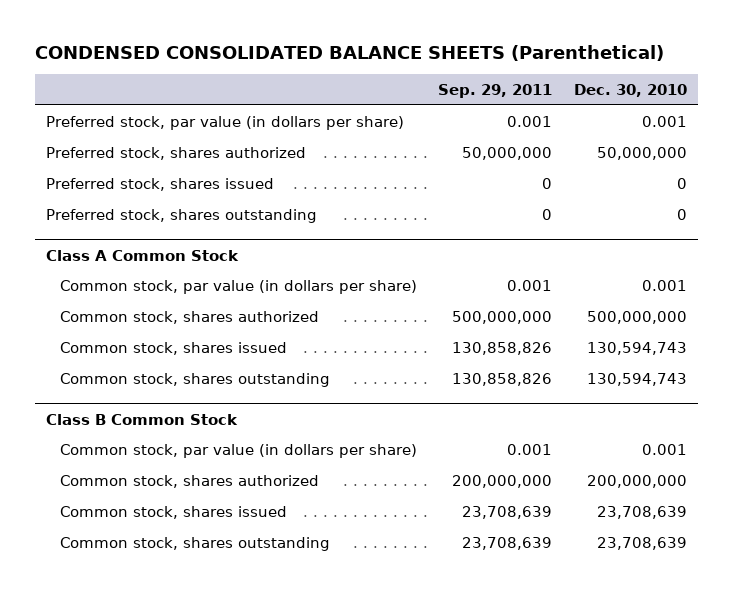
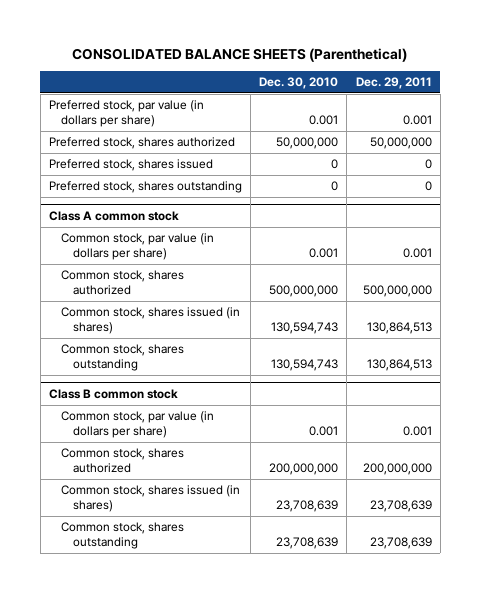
[35,44,665,61] CONDENSED CONSOLIDATED BALANCE SHEETS (Parenthetical) -> [72,47,408,62] CONSOLIDATED BALANCE SHEETS (Parenthetical)
[438,83,553,98] Sep. 29, 2011 -> none
none -> [355,76,432,89] Dec. 29, 2011
[46,249,240,261] Class A Common Stock -> [48,210,179,221] Class A common stock
[59,341,287,355] Common stock, shares issued -> [60,307,240,335] Common stock, shares issued (in shares)
[46,413,239,425] Class B Common Stock -> [48,388,178,399] Class B common stock
[59,505,287,519] Common stock, shares issued -> [60,485,240,513] Common stock, shares issued (in shares)

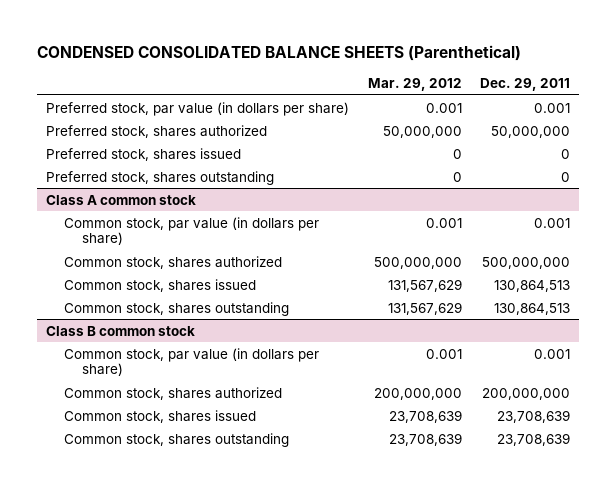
[72,47,408,62] CONSOLIDATED BALANCE SHEETS (Parenthetical) -> [37,45,522,62] CONDENSED CONSOLIDATED BALANCE SHEETS (Parenthetical)
[259,76,339,89] Dec. 30, 2010 -> none
none -> [367,78,462,92] Mar. 29, 2012
[60,307,240,335] Common stock, shares issued (in shares) -> [64,278,257,292] Common stock, shares issued
[60,485,240,513] Common stock, shares issued (in shares) -> [64,409,257,423] Common stock, shares issued

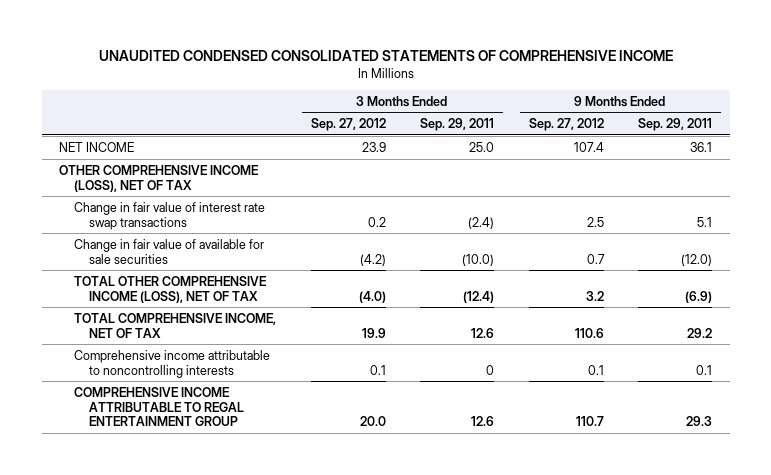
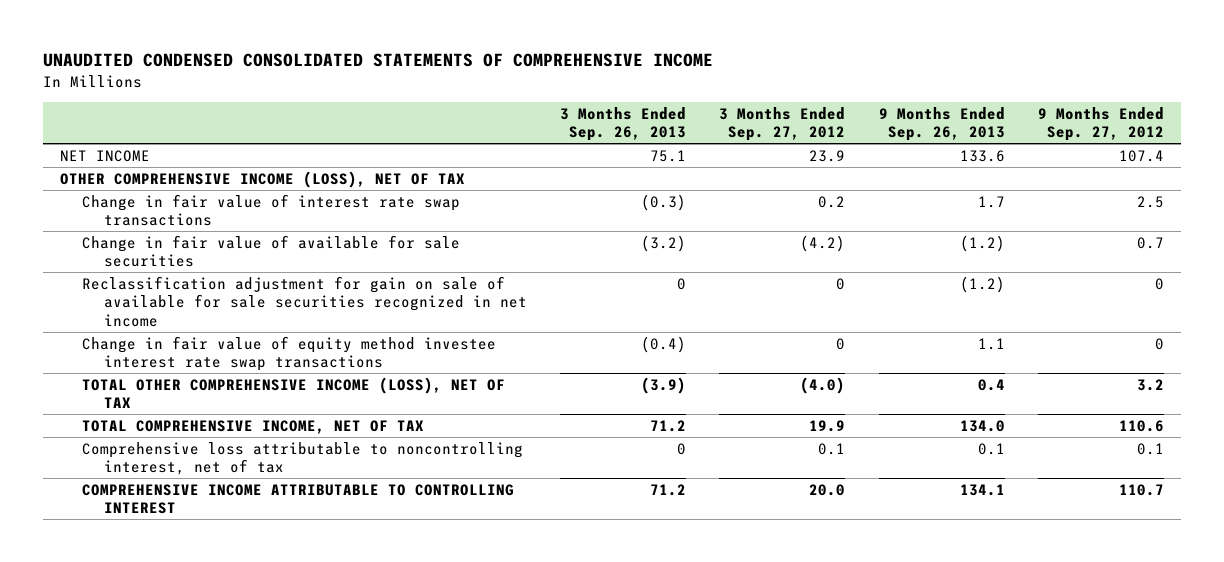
[420,118,495,132] Sep. 29, 2011 -> none
[638,118,713,132] Sep. 29, 2011 -> none
none -> [560,106,687,142] 3 Months Ended Sep. 26, 2013
none -> [878,106,1005,142] 9 Months Ended Sep. 26, 2013
none -> [81,275,527,327] Reclassification adjustment for gain on sale of available for sale securities recognized in net income
none -> [81,335,496,372] Change in fair value of equity method investee interest rate swap transactions
[73,349,270,378] Comprehensive income attributable to noncontrolling interests -> [81,441,523,476] Comprehensive loss attributable to noncontrolling interest, net of tax
[73,386,244,427] COMPREHENSIVE INCOME ATTRIBUTABLE TO REGAL ENTERTAINMENT GROUP -> [81,483,514,515] COMPREHENSIVE INCOME ATTRIBUTABLE TO CONTROLLING INTEREST

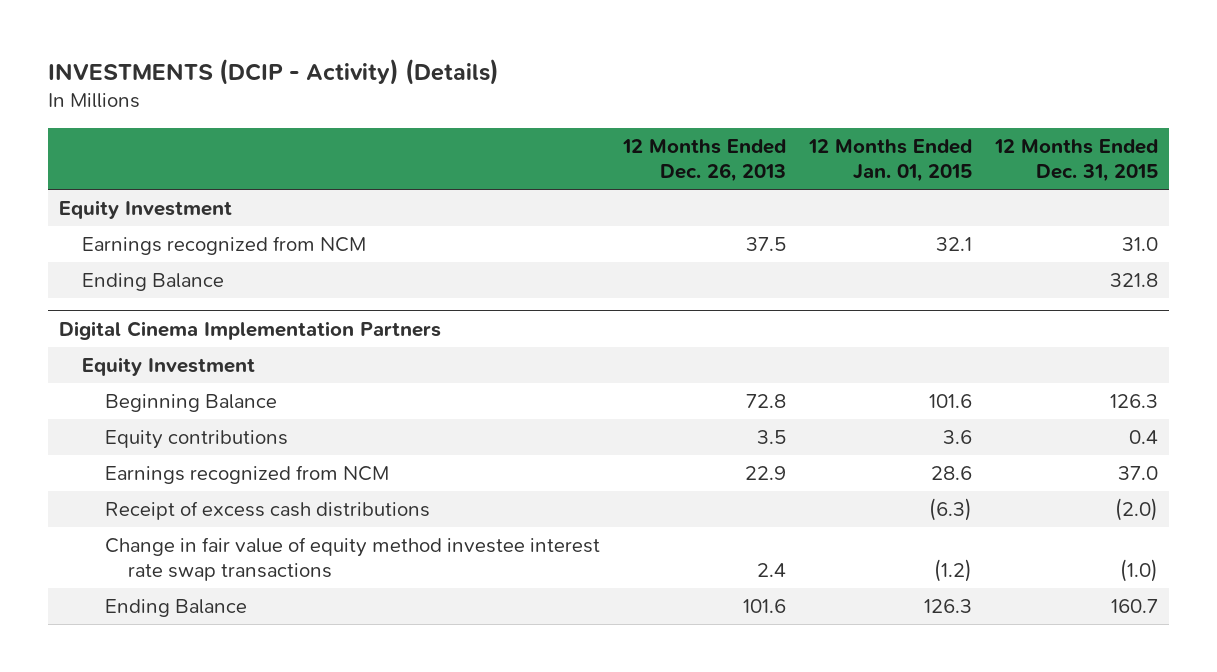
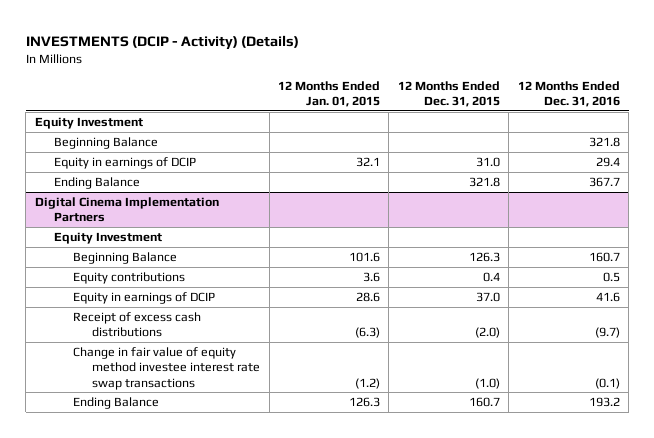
[621,139,786,182] 12 Months Ended Dec. 26, 2013 -> none
none -> [517,80,620,107] 12 Months Ended Dec. 31, 2016
none -> [53,137,158,150] Beginning Balance
[82,236,367,256] Earnings recognized from NCM -> [53,157,196,170] Equity in earnings of DCIP
[104,465,389,485] Earnings recognized from NCM -> [73,292,216,305] Equity in earnings of DCIP

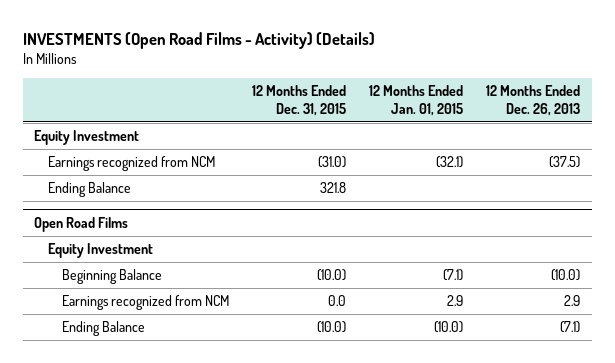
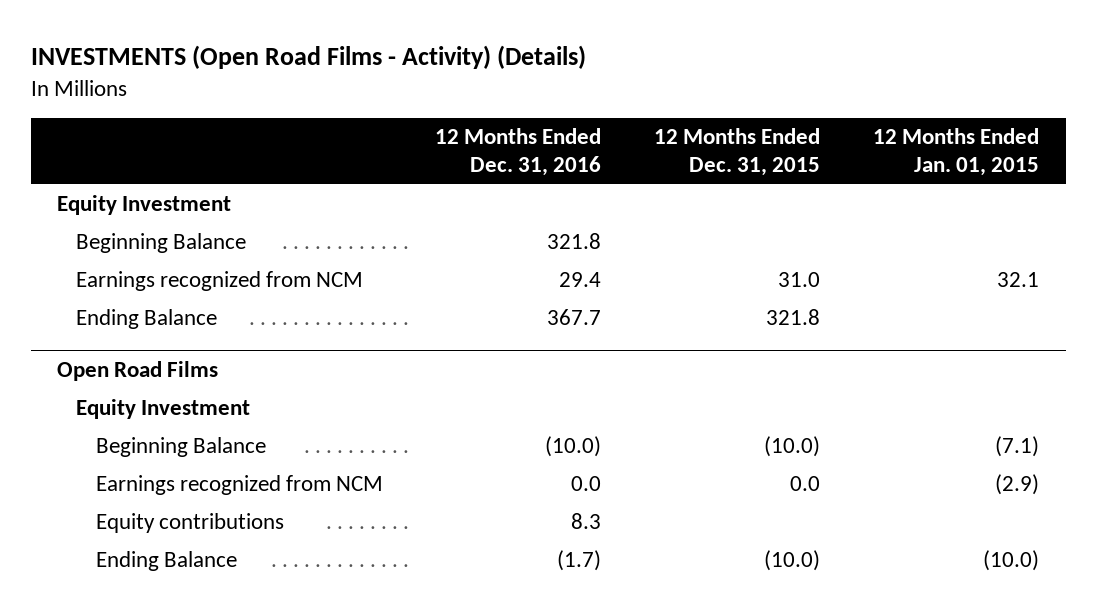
[486,85,581,116] 12 Months Ended Dec. 26, 2013 -> none
none -> [435,128,602,177] 12 Months Ended Dec. 31, 2016
none -> [76,233,247,254] Beginning Balance
[318,156,347,169] (31.0) -> [778,272,821,288] 31.0
[436,156,464,169] (32.1) -> [997,272,1040,288] 32.1
[447,295,464,307] 2.9 -> [995,474,1040,496] (2.9)
none -> [95,513,284,534] Equity contributions

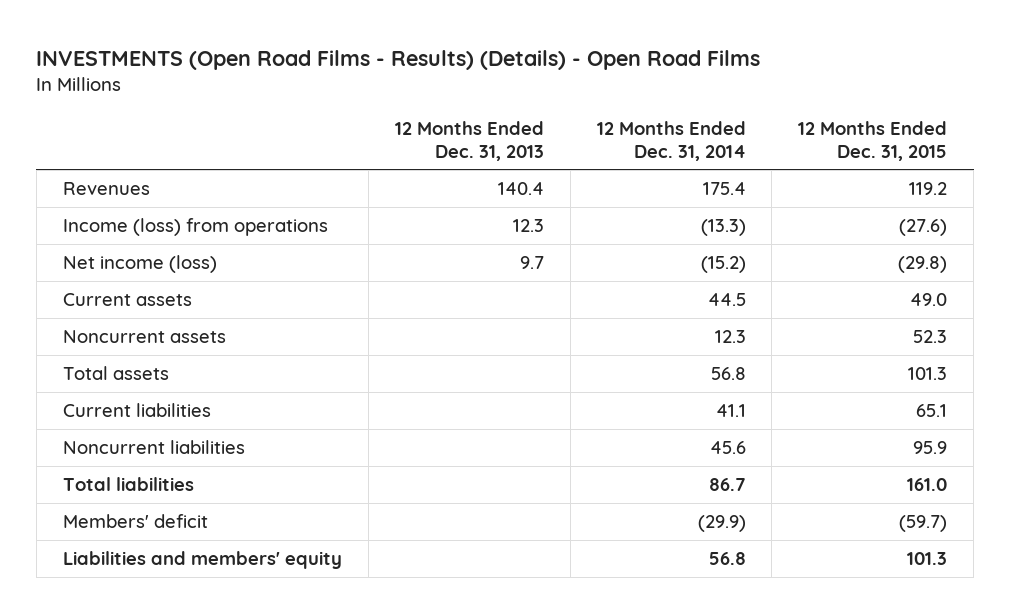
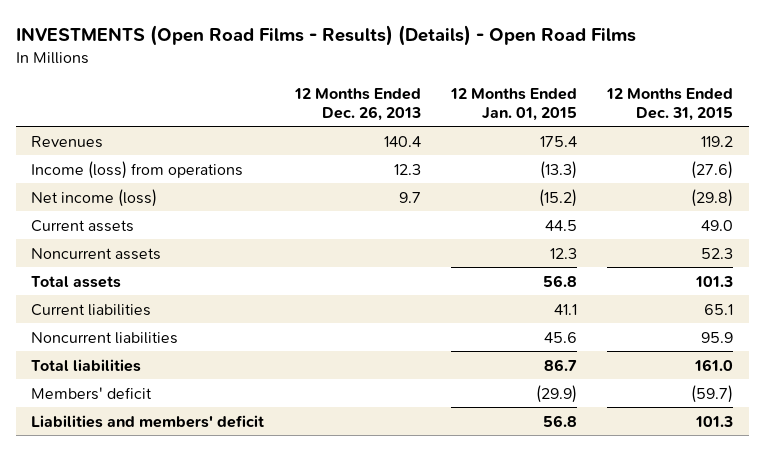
[394,120,544,161] 12 Months Ended Dec. 31, 2013 -> none
[596,120,746,161] 12 Months Ended Dec. 31, 2014 -> none
none -> [293,87,421,121] 12 Months Ended Dec. 26, 2013
none -> [450,87,578,121] 12 Months Ended Jan. 01, 2015
[62,550,342,569] Liabilities and members' equity -> [31,414,265,428] Liabilities and members' deficit

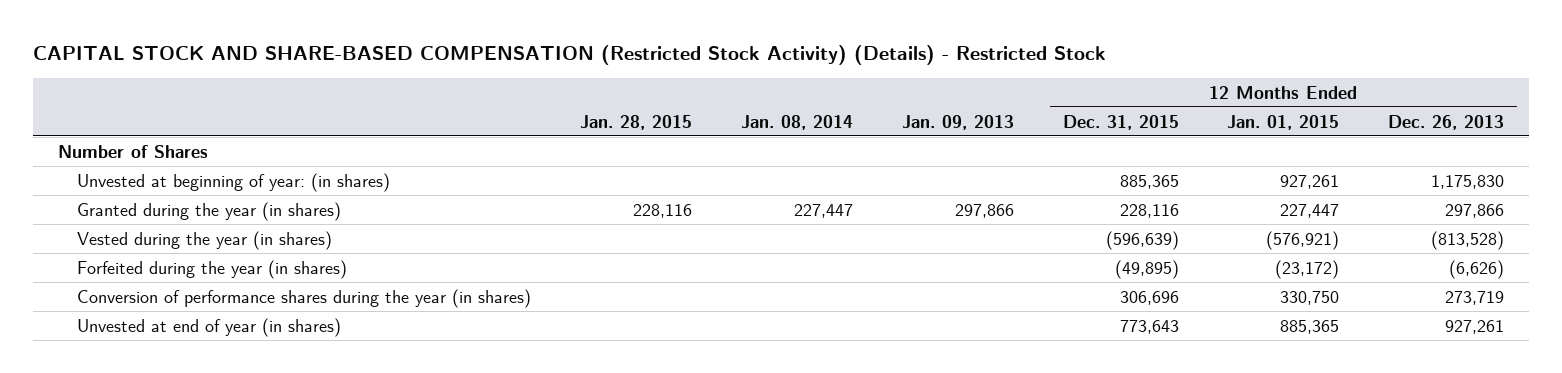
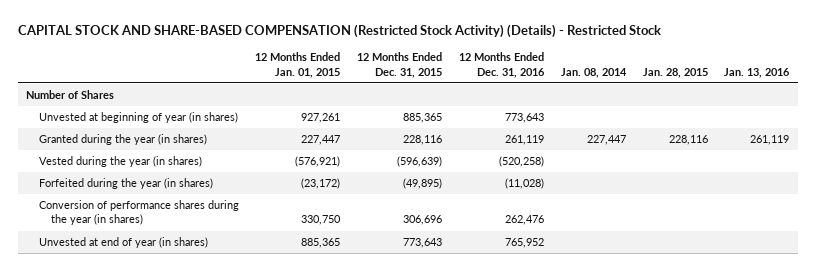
[901,114,1014,130] Jan. 09, 2013 -> none
[1388,114,1505,130] Dec. 26, 2013 -> none
none -> [459,52,546,78] 12 Months Ended Dec. 31, 2016
none -> [724,67,791,78] Jan. 13, 2016
[77,172,391,192] Unvested at beginning of year: (in shares) -> [38,112,238,124] Unvested at beginning of year (in shares)

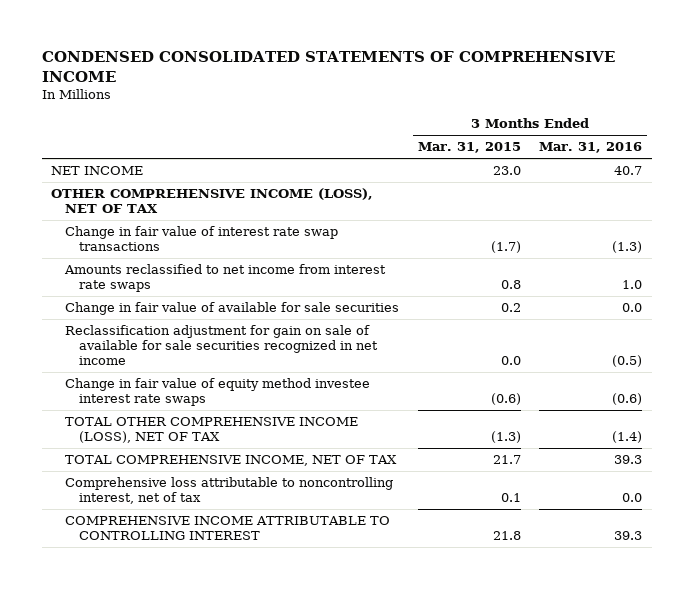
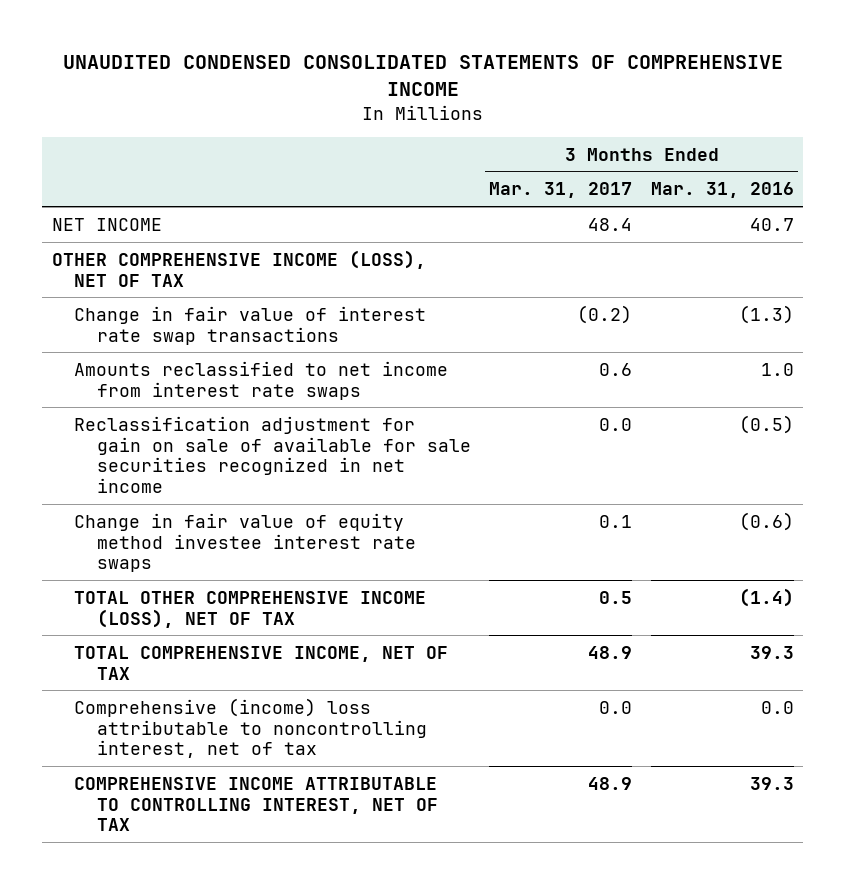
[42,50,616,82] CONDENSED CONSOLIDATED STATEMENTS OF COMPREHENSIVE INCOME -> [62,55,783,97] UNAUDITED CONDENSED CONSOLIDATED STATEMENTS OF COMPREHENSIVE INCOME
[417,142,521,154] Mar. 31, 2015 -> none
none -> [489,182,633,199] Mar. 31, 2017
[65,302,400,316] Change in fair value of available for sale securities -> none
[65,477,394,505] Comprehensive loss attributable to noncontrolling interest, net of tax -> [74,697,427,759] Comprehensive (income) loss attributable to noncontrolling interest, net of tax
[65,516,391,541] COMPREHENSIVE INCOME ATTRIBUTABLE TO CONTROLLING INTEREST -> [74,776,438,832] COMPREHENSIVE INCOME ATTRIBUTABLE TO CONTROLLING INTEREST, NET OF TAX

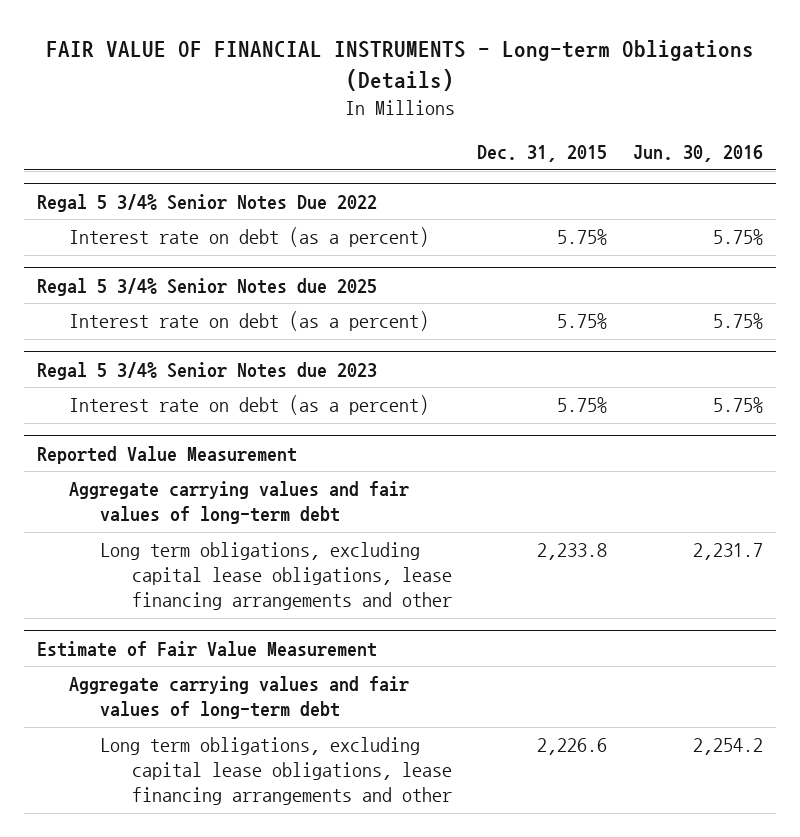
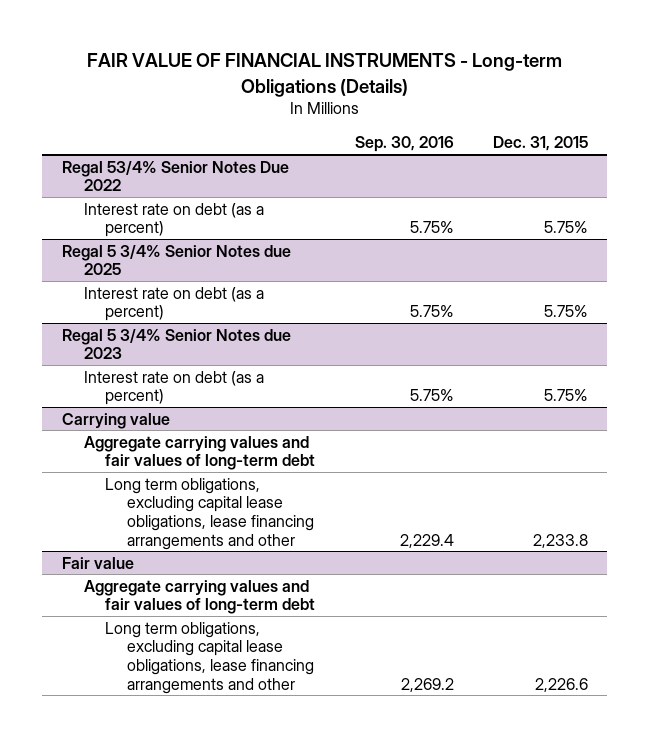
[632,145,763,163] Jun. 30, 2016 -> none
none -> [354,136,454,153] Sep. 30, 2016
[37,193,378,212] Regal 5 3/4% Senior Notes Due 2022 -> [61,160,289,192] Regal 53/4% Senior Notes Due 2022
[37,445,298,464] Reported Value Measurement -> [61,412,170,429] Carrying value
[37,640,378,657] Estimate of Fair Value Measurement -> [61,556,134,569] Fair value

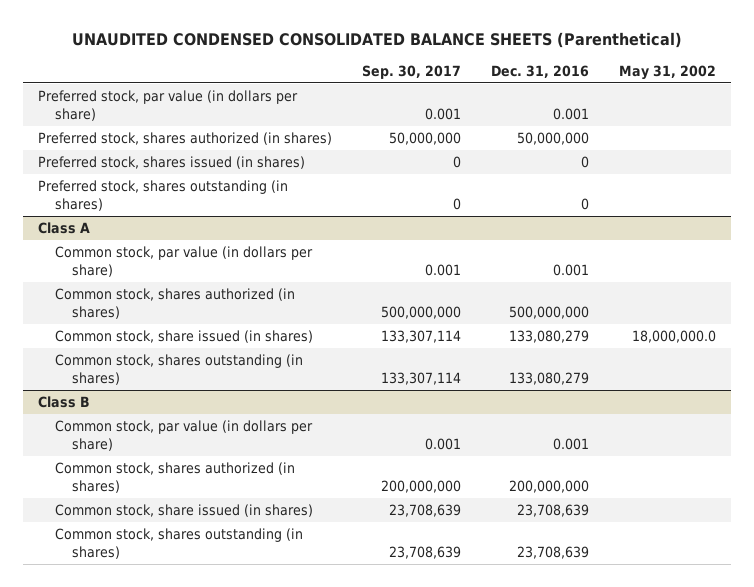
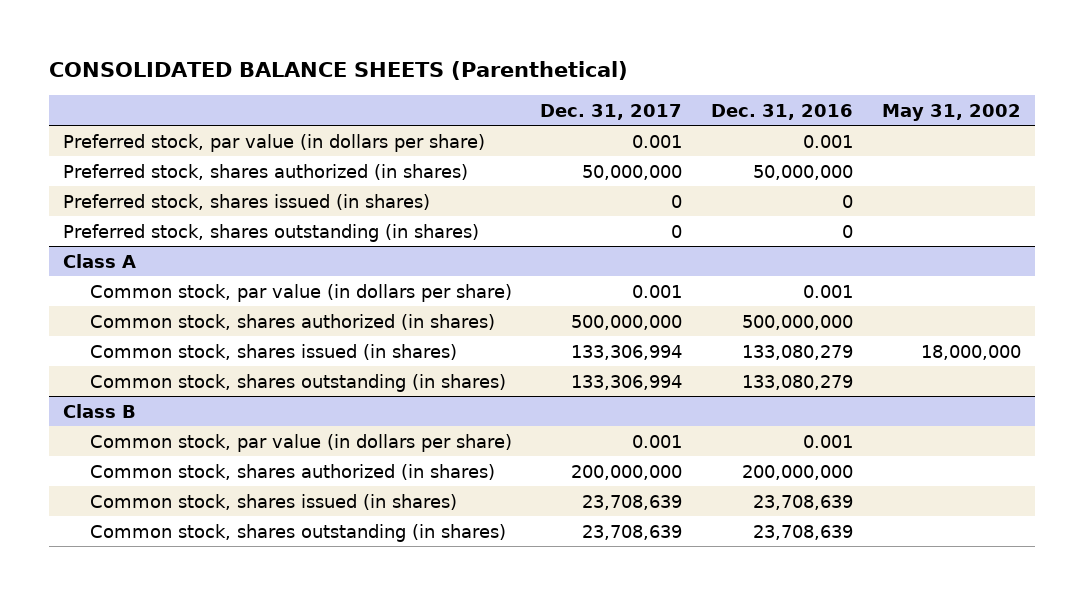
[72,31,683,48] UNAUDITED CONDENSED CONSOLIDATED BALANCE SHEETS (Parenthetical) -> [48,61,628,81] CONSOLIDATED BALANCE SHEETS (Parenthetical)
[362,64,462,79] Sep. 30, 2017 -> none
none -> [540,103,683,120] Dec. 31, 2017
[55,330,314,344] Common stock, share issued (in shares) -> [89,343,457,360] Common stock, shares issued (in shares)
[632,330,717,344] 18,000,000.0 -> [920,344,1021,360] 18,000,000
[55,504,314,518] Common stock, share issued (in shares) -> [89,493,457,510] Common stock, shares issued (in shares)

